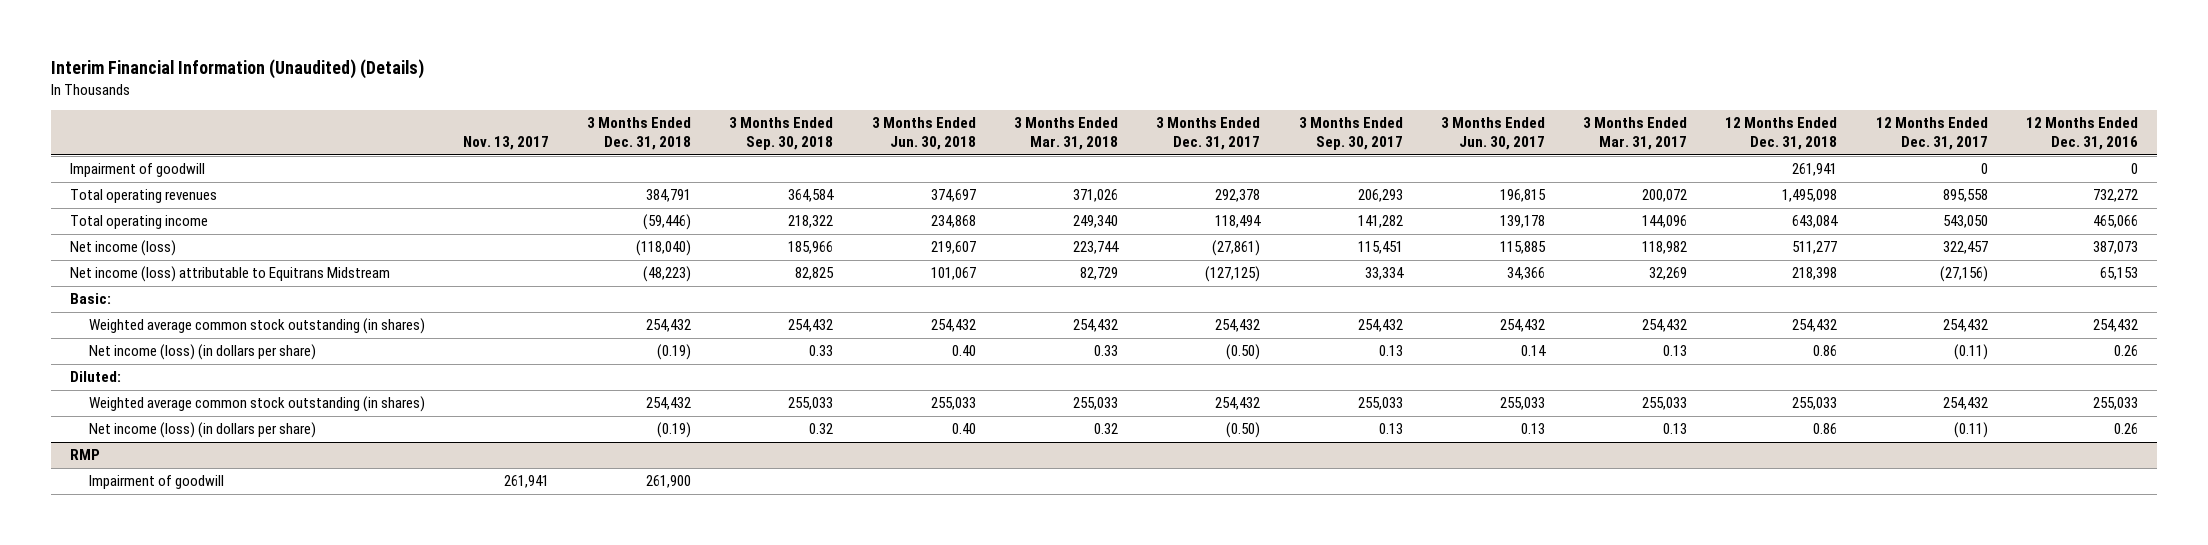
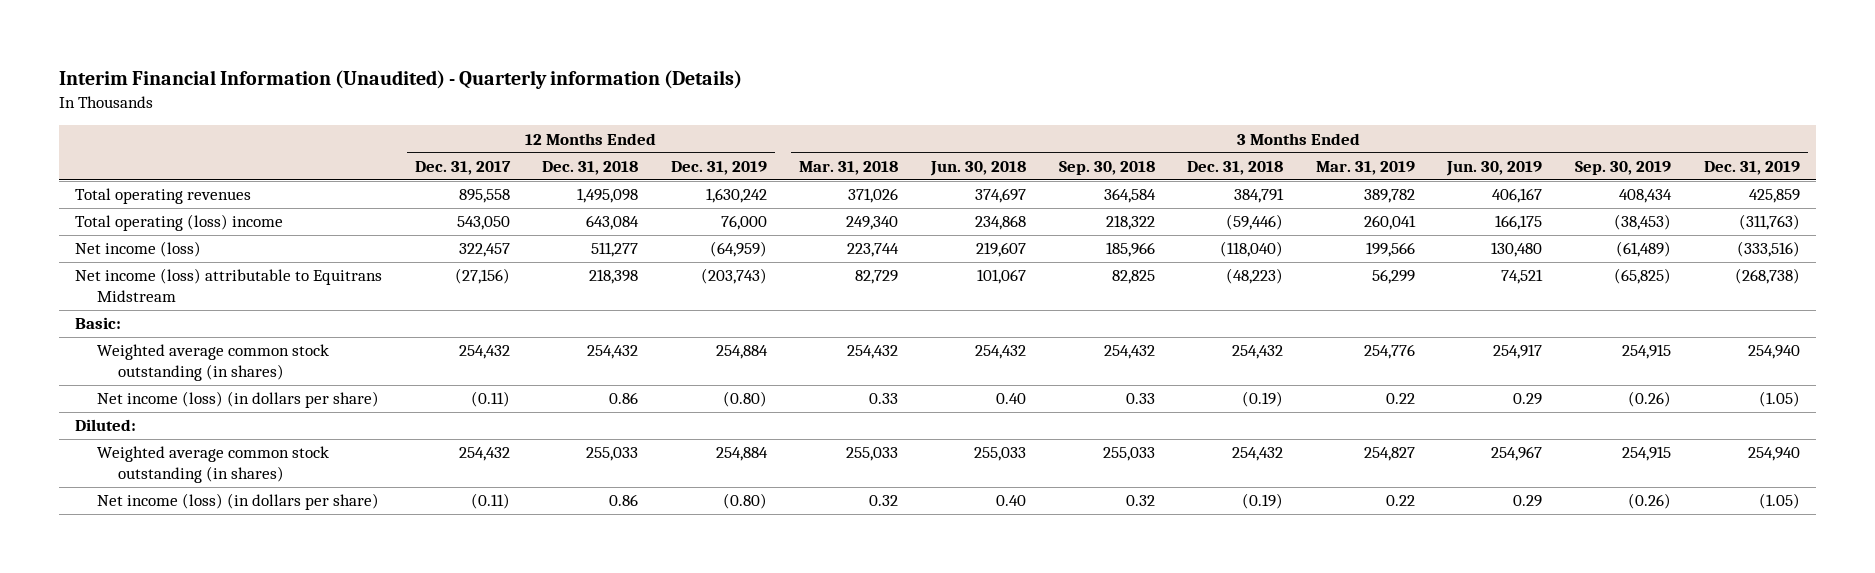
[50,59,424,80] Interim Financial Information (Unaudited) (Details) -> [58,70,742,90] Interim Financial Information (Unaudited) - Quarterly information (Details)
[462,135,549,150] Nov. 13, 2017 -> none
[1156,117,1261,150] 3 Months Ended Dec. 31, 2017 -> none
[1298,117,1403,150] 3 Months Ended Sep. 30, 2017 -> none
[1440,117,1545,150] 3 Months Ended Jun. 30, 2017 -> none
[1583,117,1688,150] 3 Months Ended Mar. 31, 2017 -> none
[2025,117,2138,150] 12 Months Ended Dec. 31, 2016 -> none
none -> [670,161,767,176] Dec. 31, 2019
none -> [1315,161,1415,176] Mar. 31, 2019
none -> [1446,161,1543,177] Jun. 30, 2019
none -> [1574,161,1671,176] Sep. 30, 2019
none -> [1703,161,1800,176] Dec. 31, 2019
[69,163,205,178] Impairment of goodwill -> none
[69,215,208,230] Total operating income -> [75,214,284,232] Total operating (loss) income
[69,449,100,461] RMP -> none
[88,475,224,490] Impairment of goodwill -> none

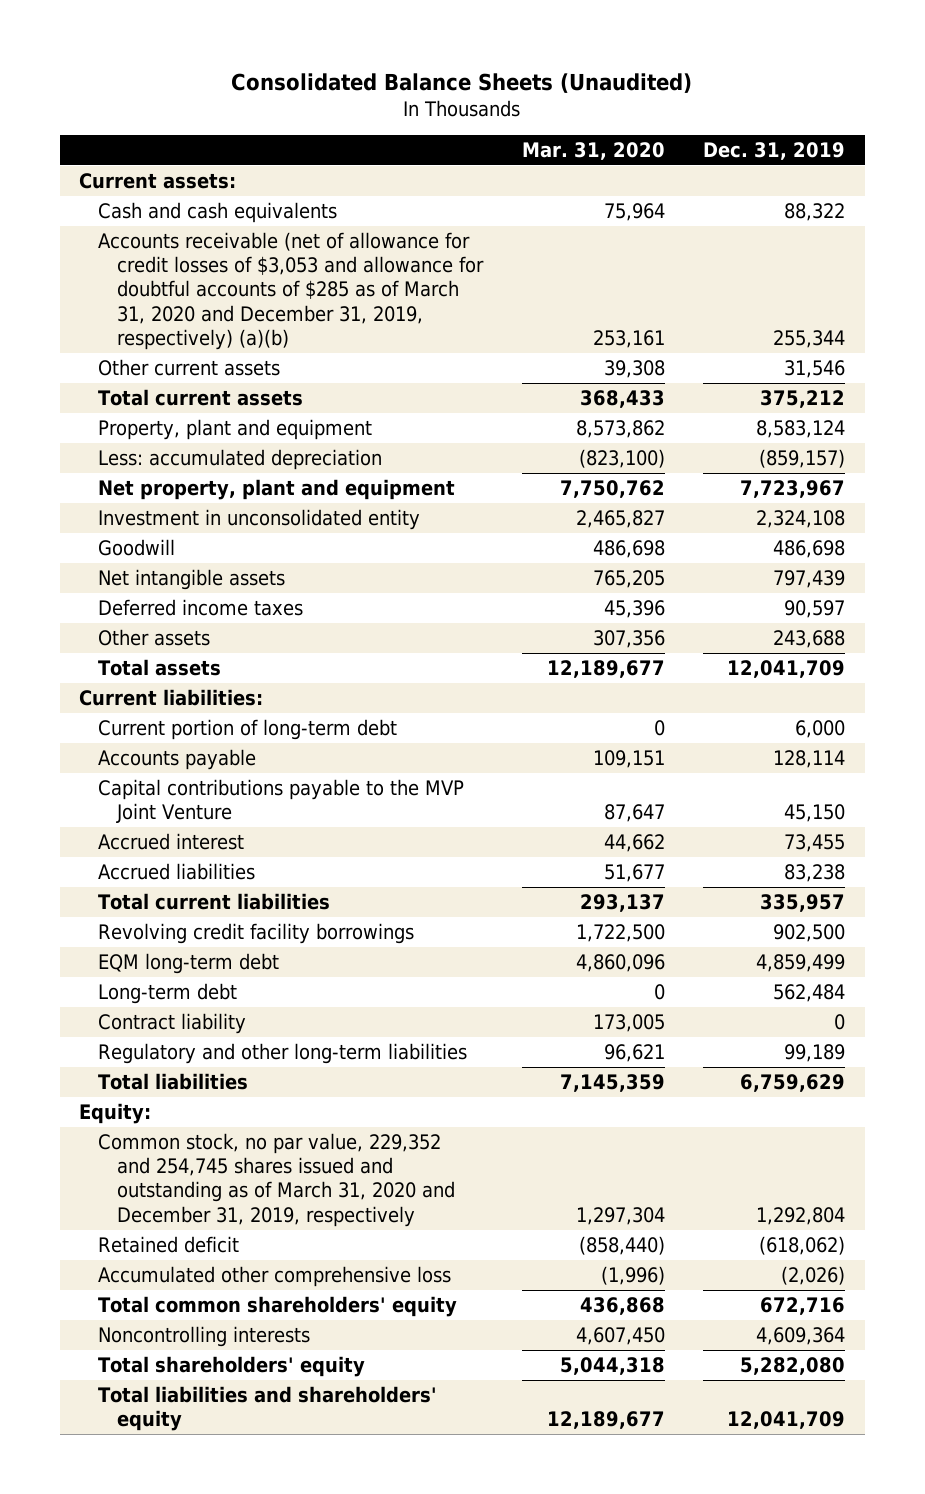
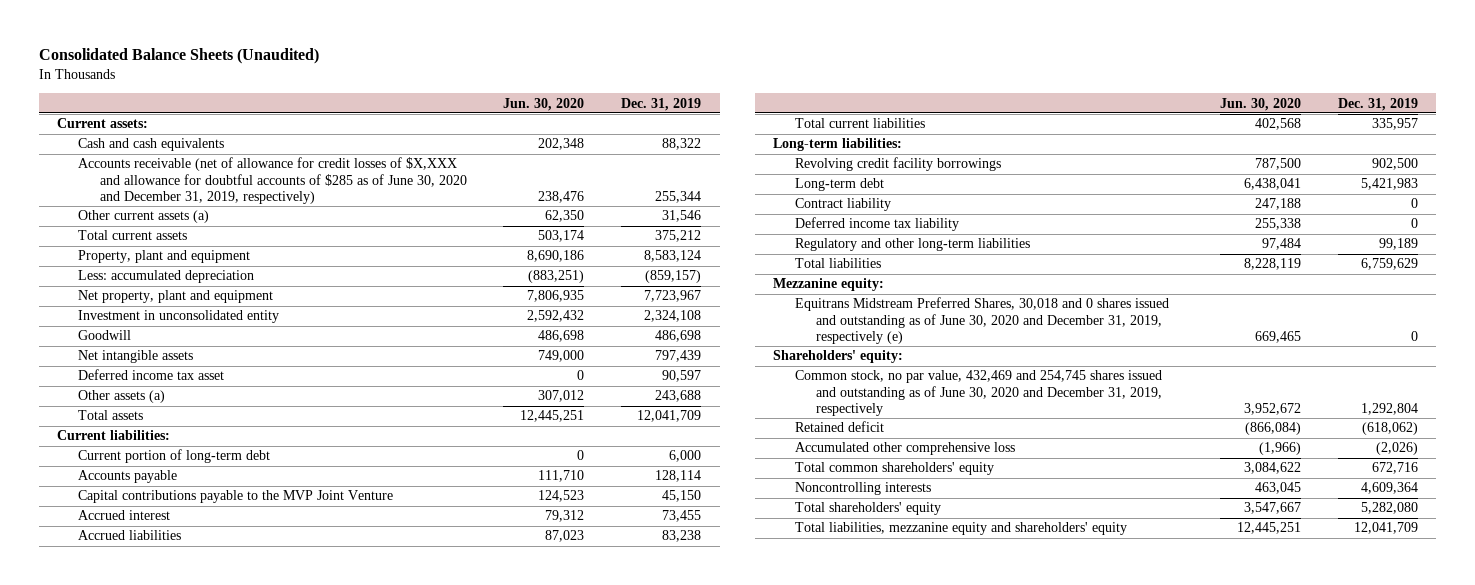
[521,142,665,161] Mar. 31, 2020 -> none
none -> [503,97,585,111] Jun. 30, 2020
[98,231,485,351] Accounts receivable (net of allowance for credit losses of $3,053 and allowance for doubtful accounts of $285 as of March 31, 2020 and December 31, 2019, respectively) (a)(b) -> [78,157,467,204] Accounts receivable (net of allowance for credit losses of $X,XXX and allowance for doubtful accounts of $285 as of June 30, 2020 and December 31, 2019, respectively)
[98,358,281,376] Other current assets -> [78,210,210,224] Other current assets (a)
[98,598,304,616] Deferred income taxes -> [78,369,225,381] Deferred income tax asset
[98,628,211,646] Other assets -> [78,390,166,404] Other assets (a)
none -> [773,138,903,152] Long-term liabilities:
[98,982,238,1004] Long-term debt -> none
[98,952,280,974] EQM long-term debt -> [794,178,884,192] Long-term debt
[756,953,846,972] 4,859,499 -> [1360,178,1418,191] 5,421,983
none -> [794,217,959,232] Deferred income tax liability
none -> [773,278,885,292] Mezzanine equity:
none -> [794,297,1169,344] Equitrans Midstream Preferred Shares, 30,018 and 0 shares issued and outstanding as of June 30, 2020 and December 31, 2019, respectively (e)
[79,1102,152,1124] Equity: -> [773,350,904,364] Shareholders' equity:
[98,1132,456,1227] Common stock, no par value, 229,352 and 254,745 shares issued and outstanding as of March 31, 2020 and December 31, 2019, respectively -> [794,370,1162,416] Common stock, no par value, 432,469 and 254,745 shares issued and outstanding as of June 30, 2020 and December 31, 2019, respectively
[98,1385,438,1432] Total liabilities and shareholders' equity -> [794,522,1127,536] Total liabilities, mezzanine equity and shareholders' equity

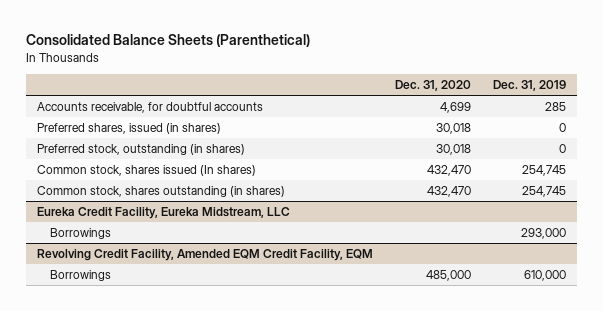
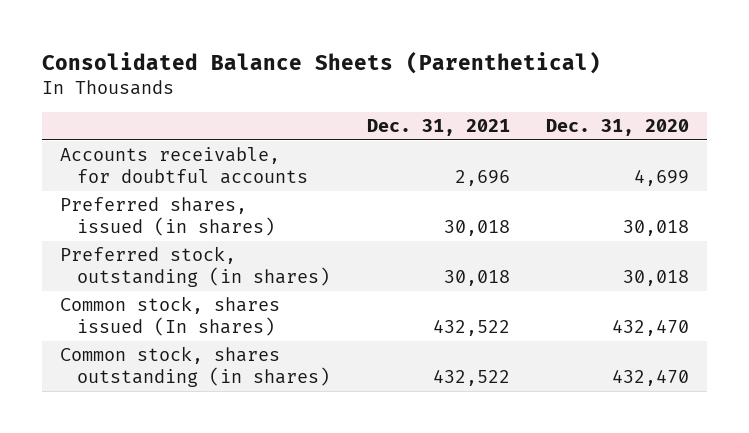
[493,80,567,92] Dec. 31, 2019 -> none
none -> [366,118,510,136] Dec. 31, 2021
[37,207,291,220] Eureka Credit Facility, Eureka Midstream, LLC -> none
[49,228,111,240] Borrowings -> none
[37,249,374,262] Revolving Credit Facility, Amended EQM Credit Facility, EQM -> none
[49,270,111,282] Borrowings -> none

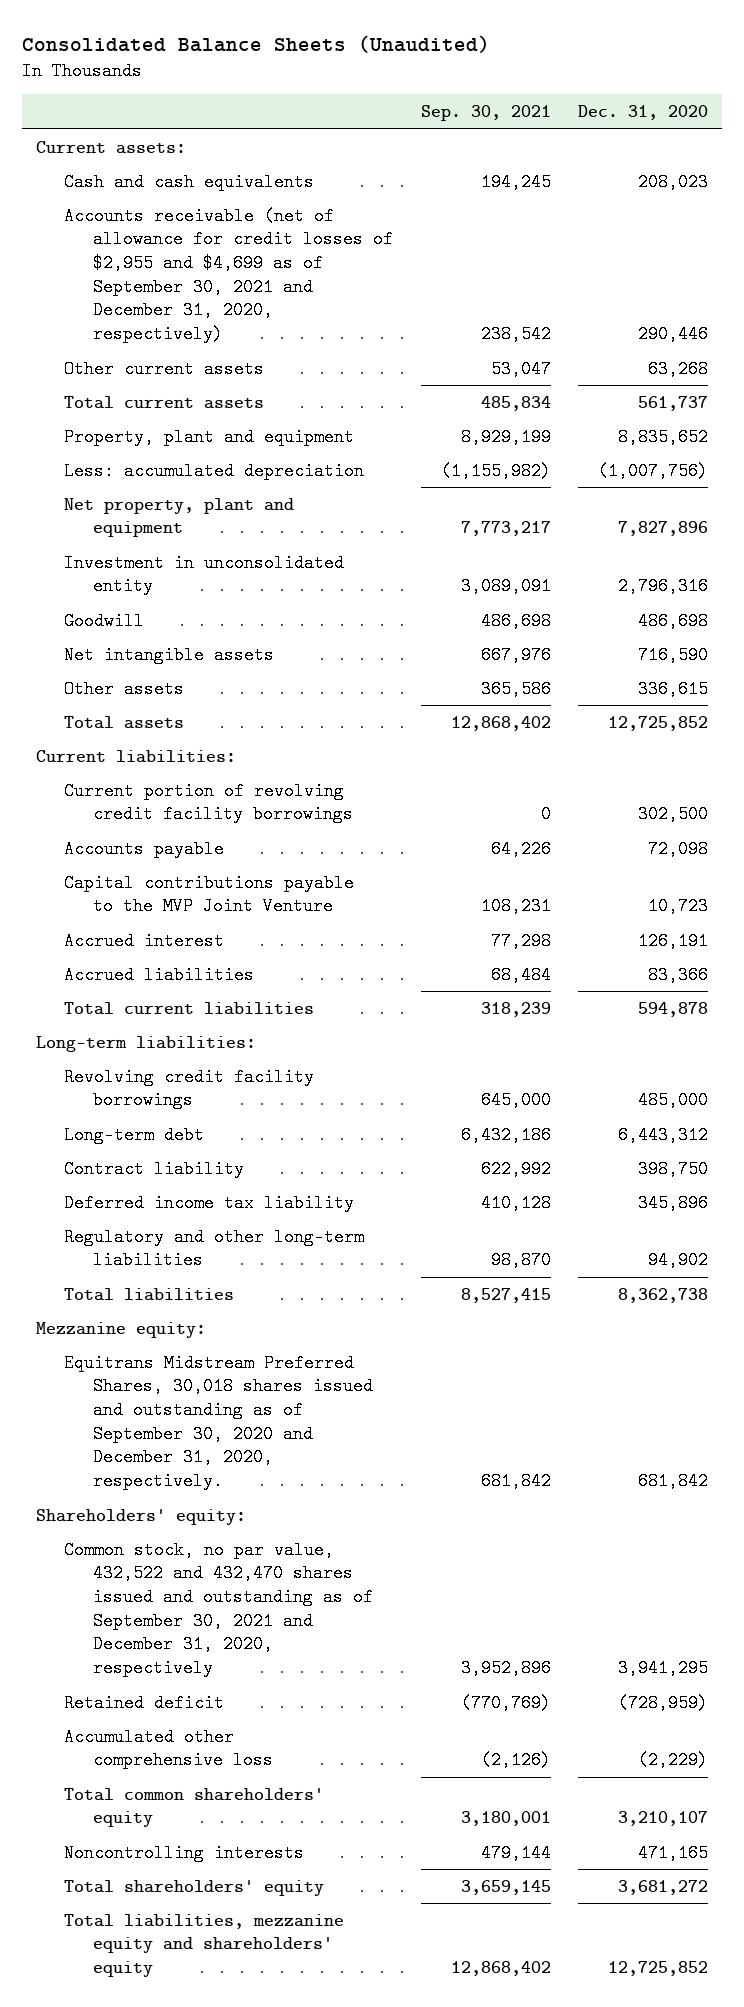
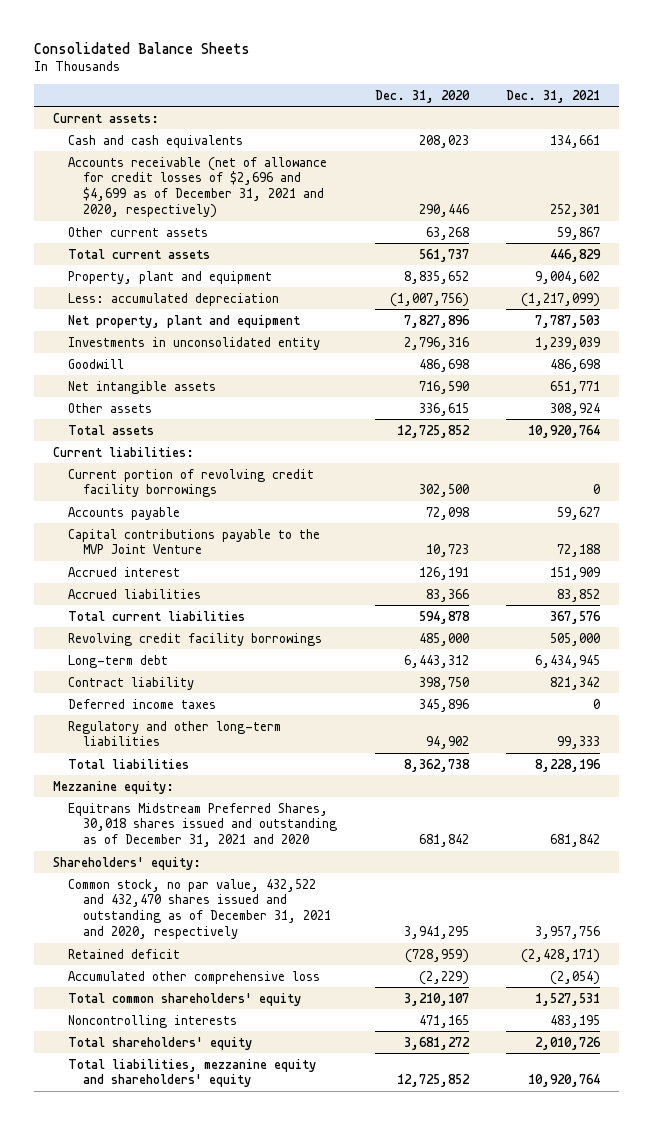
[21,34,490,53] Consolidated Balance Sheets (Unaudited) -> [34,42,251,55] Consolidated Balance Sheets
[420,105,551,122] Sep. 30, 2021 -> none
none -> [506,89,601,103] Dec. 31, 2021
[64,206,394,343] Accounts receivable (net of allowance for credit losses of $2,955 and $4,699 as of September 30, 2021 and December 31, 2020, respectively) -> [67,156,327,218] Accounts receivable (net of allowance for credit losses of $2,696 and $4,699 as of December 31, 2021 and 2020, respectively)
[64,553,345,596] Investment in unconsolidated entity -> [67,336,320,350] Investments in unconsolidated entity
[35,1035,256,1052] Long-term liabilities: -> none
[64,1193,355,1212] Deferred income tax liability -> [67,698,216,709] Deferred income taxes
[64,1353,374,1490] Equitrans Midstream Preferred Shares, 30,018 shares issued and outstanding as of September 30, 2020 and December 31, 2020, respectively. -> [67,802,337,848] Equitrans Midstream Preferred Shares, 30,018 shares issued and outstanding as of December 31, 2021 and 2020
[64,1540,374,1677] Common stock, no par value, 432,522 and 432,470 shares issued and outstanding as of September 30, 2021 and December 31, 2020, respectively -> [67,878,331,939] Common stock, no par value, 432,522 and 432,470 shares issued and outstanding as of December 31, 2021 and 2020, respectively

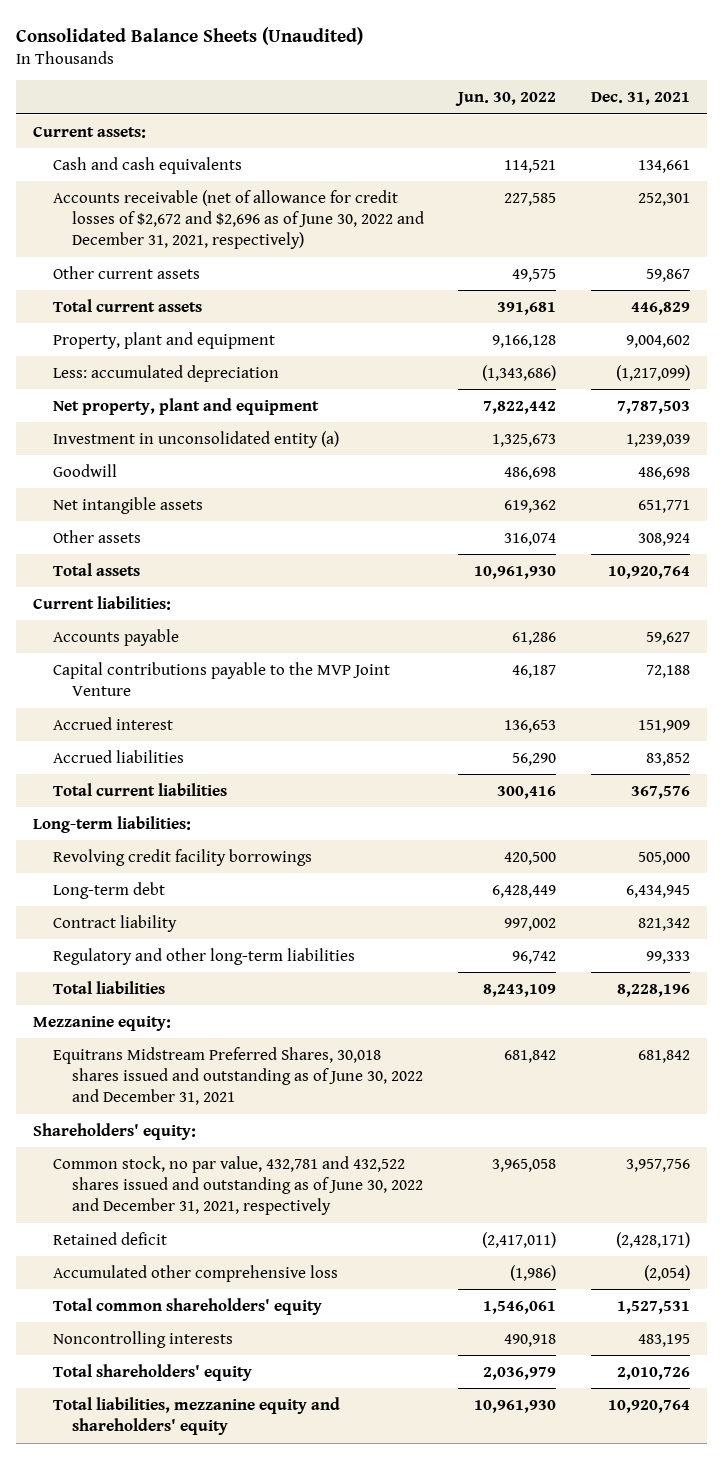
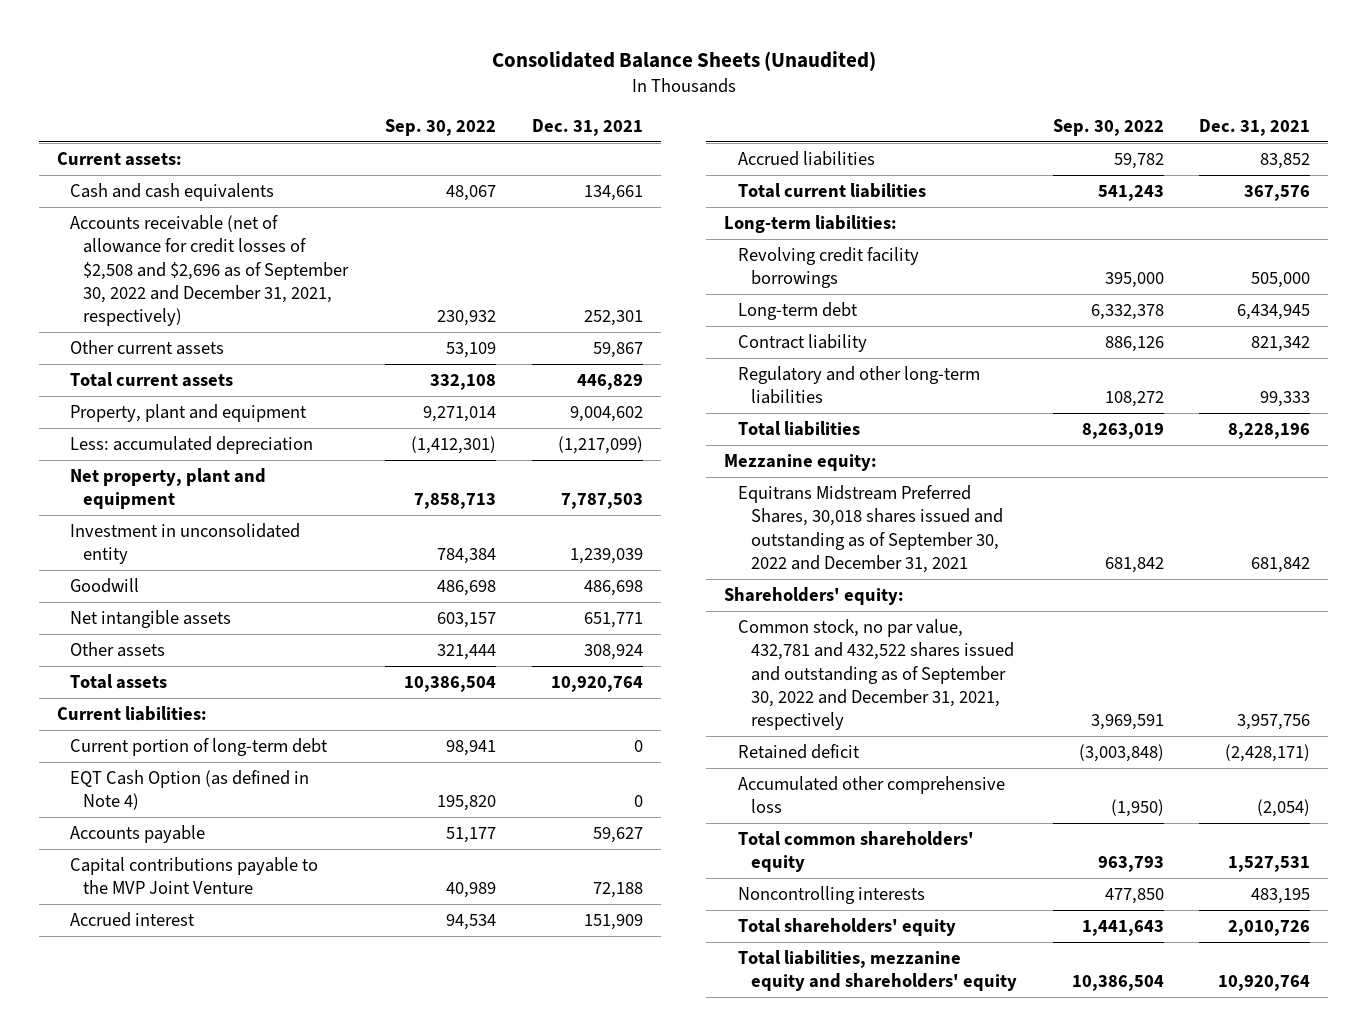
[455,91,557,106] Jun. 30, 2022 -> none
none -> [384,119,496,137] Sep. 30, 2022
[52,189,425,250] Accounts receivable (net of allowance for credit losses of $2,672 and $2,696 as of June 30, 2022 and December 31, 2021, respectively) -> [69,214,350,327] Accounts receivable (net of allowance for credit losses of $2,508 and $2,696 as of September 30, 2022 and December 31, 2021, respectively)
[52,430,339,448] Investment in unconsolidated entity (a) -> [69,522,300,565] Investment in unconsolidated entity
none -> [69,737,328,756] Current portion of long-term debt
none -> [69,769,309,811] EQT Cash Option (as defined in Note 4)
[52,1046,424,1106] Equitrans Midstream Preferred Shares, 30,018 shares issued and outstanding as of June 30, 2022 and December 31, 2021 -> [737,484,1003,573] Equitrans Midstream Preferred Shares, 30,018 shares issued and outstanding as of September 30, 2022 and December 31, 2021
[52,1155,424,1216] Common stock, no par value, 432,781 and 432,522 shares issued and outstanding as of June 30, 2022 and December 31, 2021, respectively -> [737,618,1014,731] Common stock, no par value, 432,781 and 432,522 shares issued and outstanding as of September 30, 2022 and December 31, 2021, respectively

